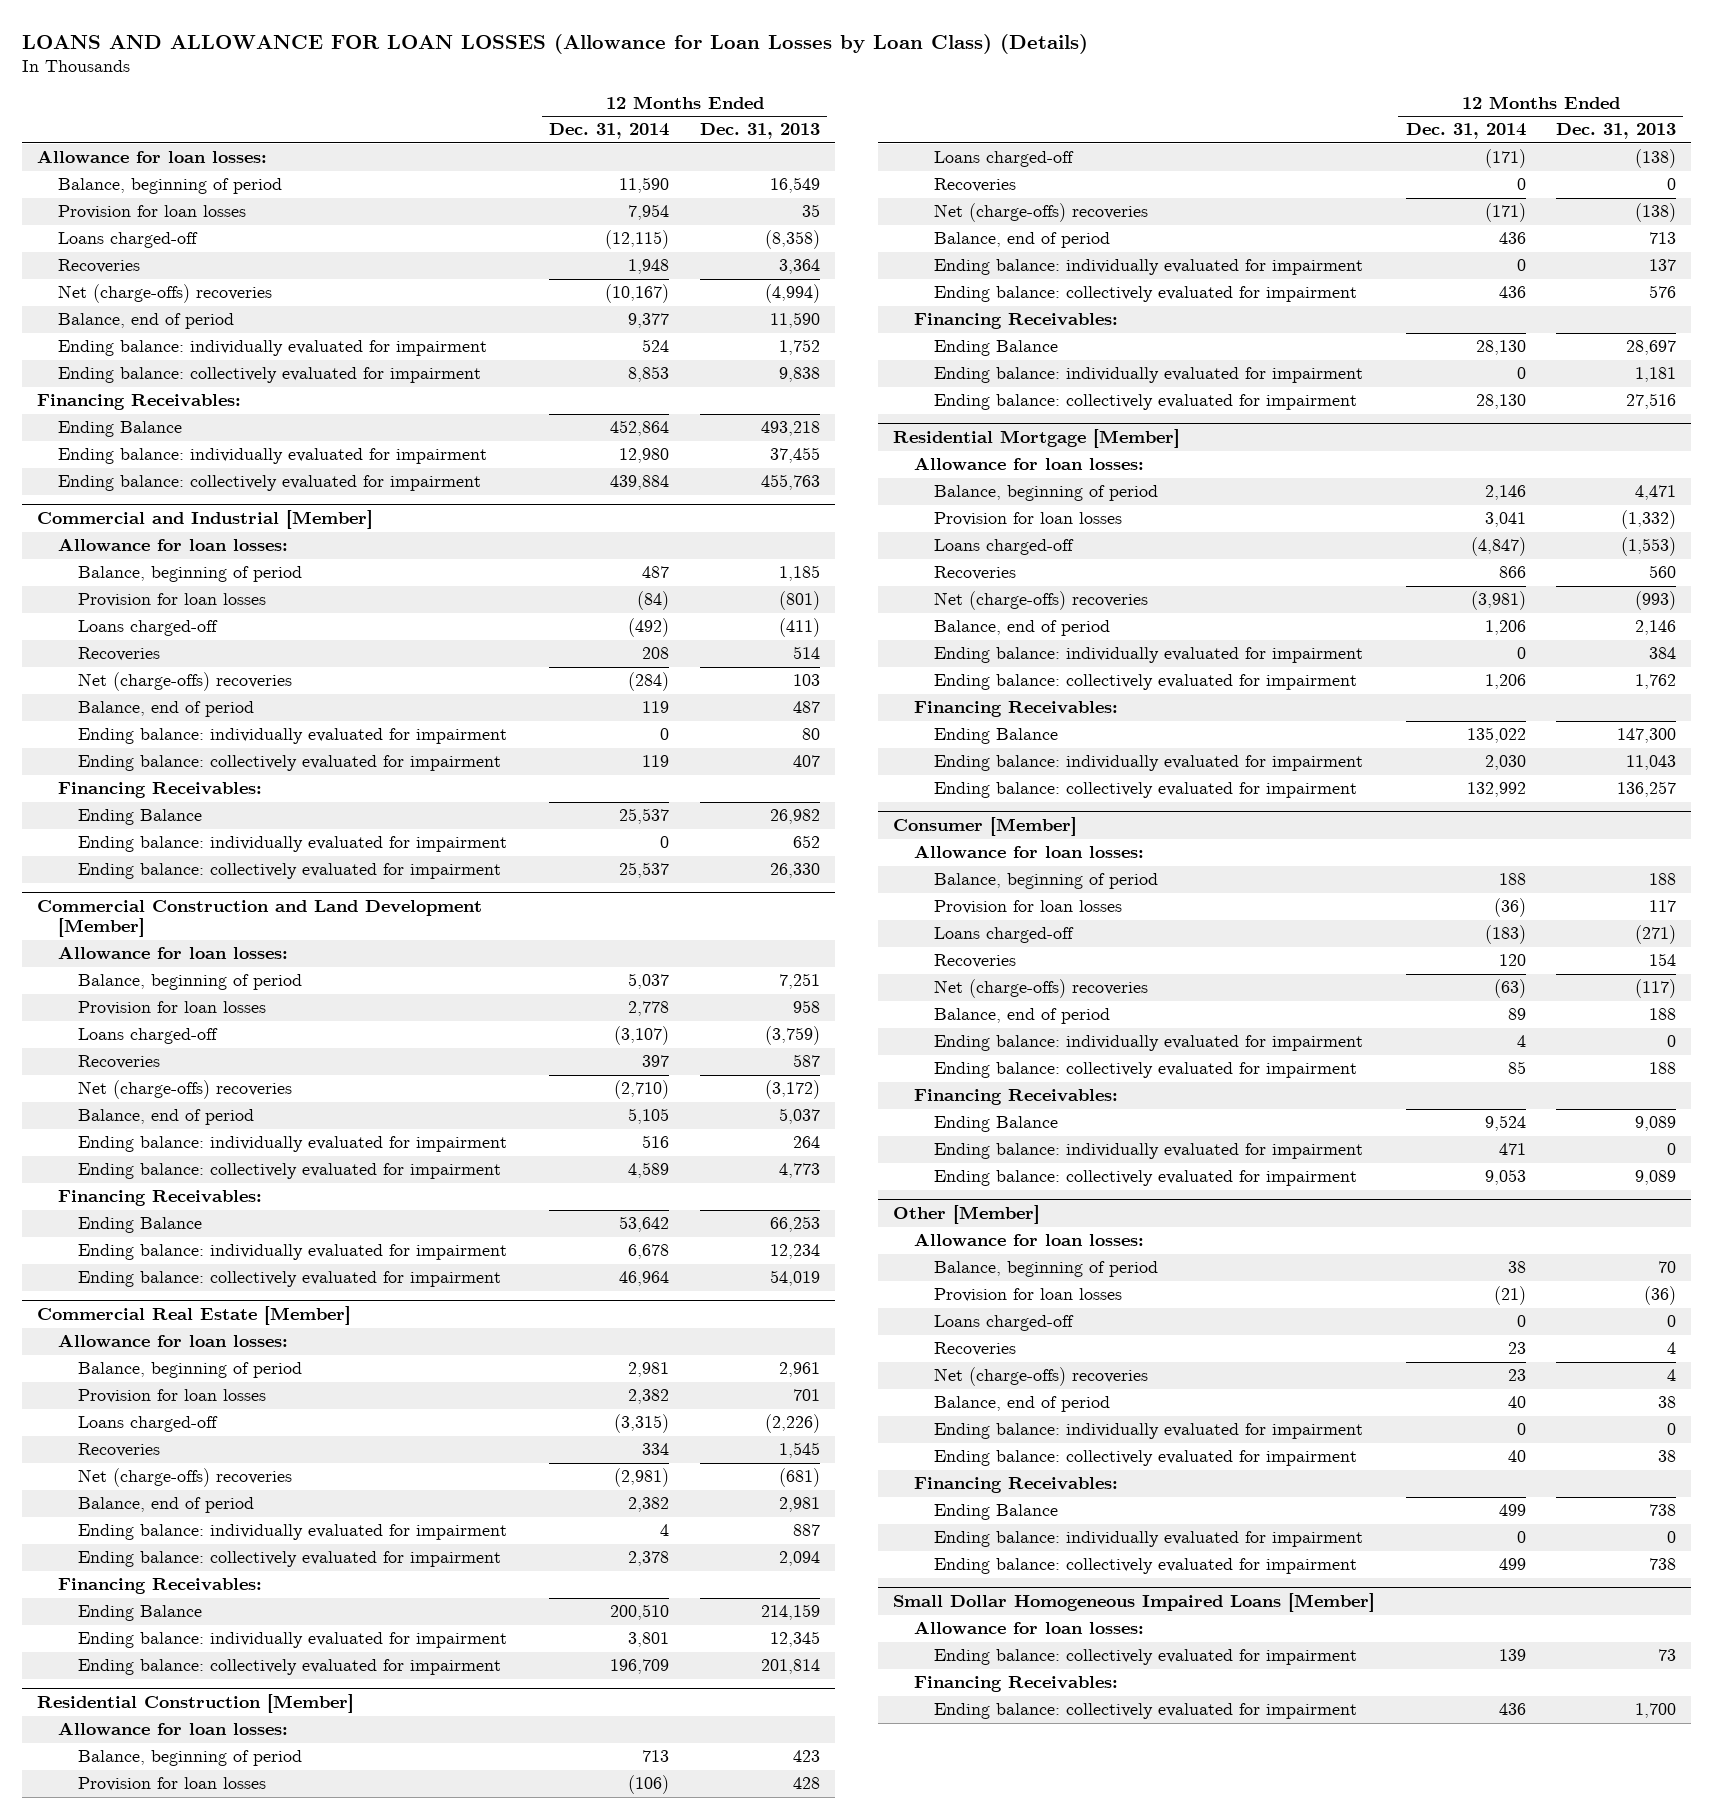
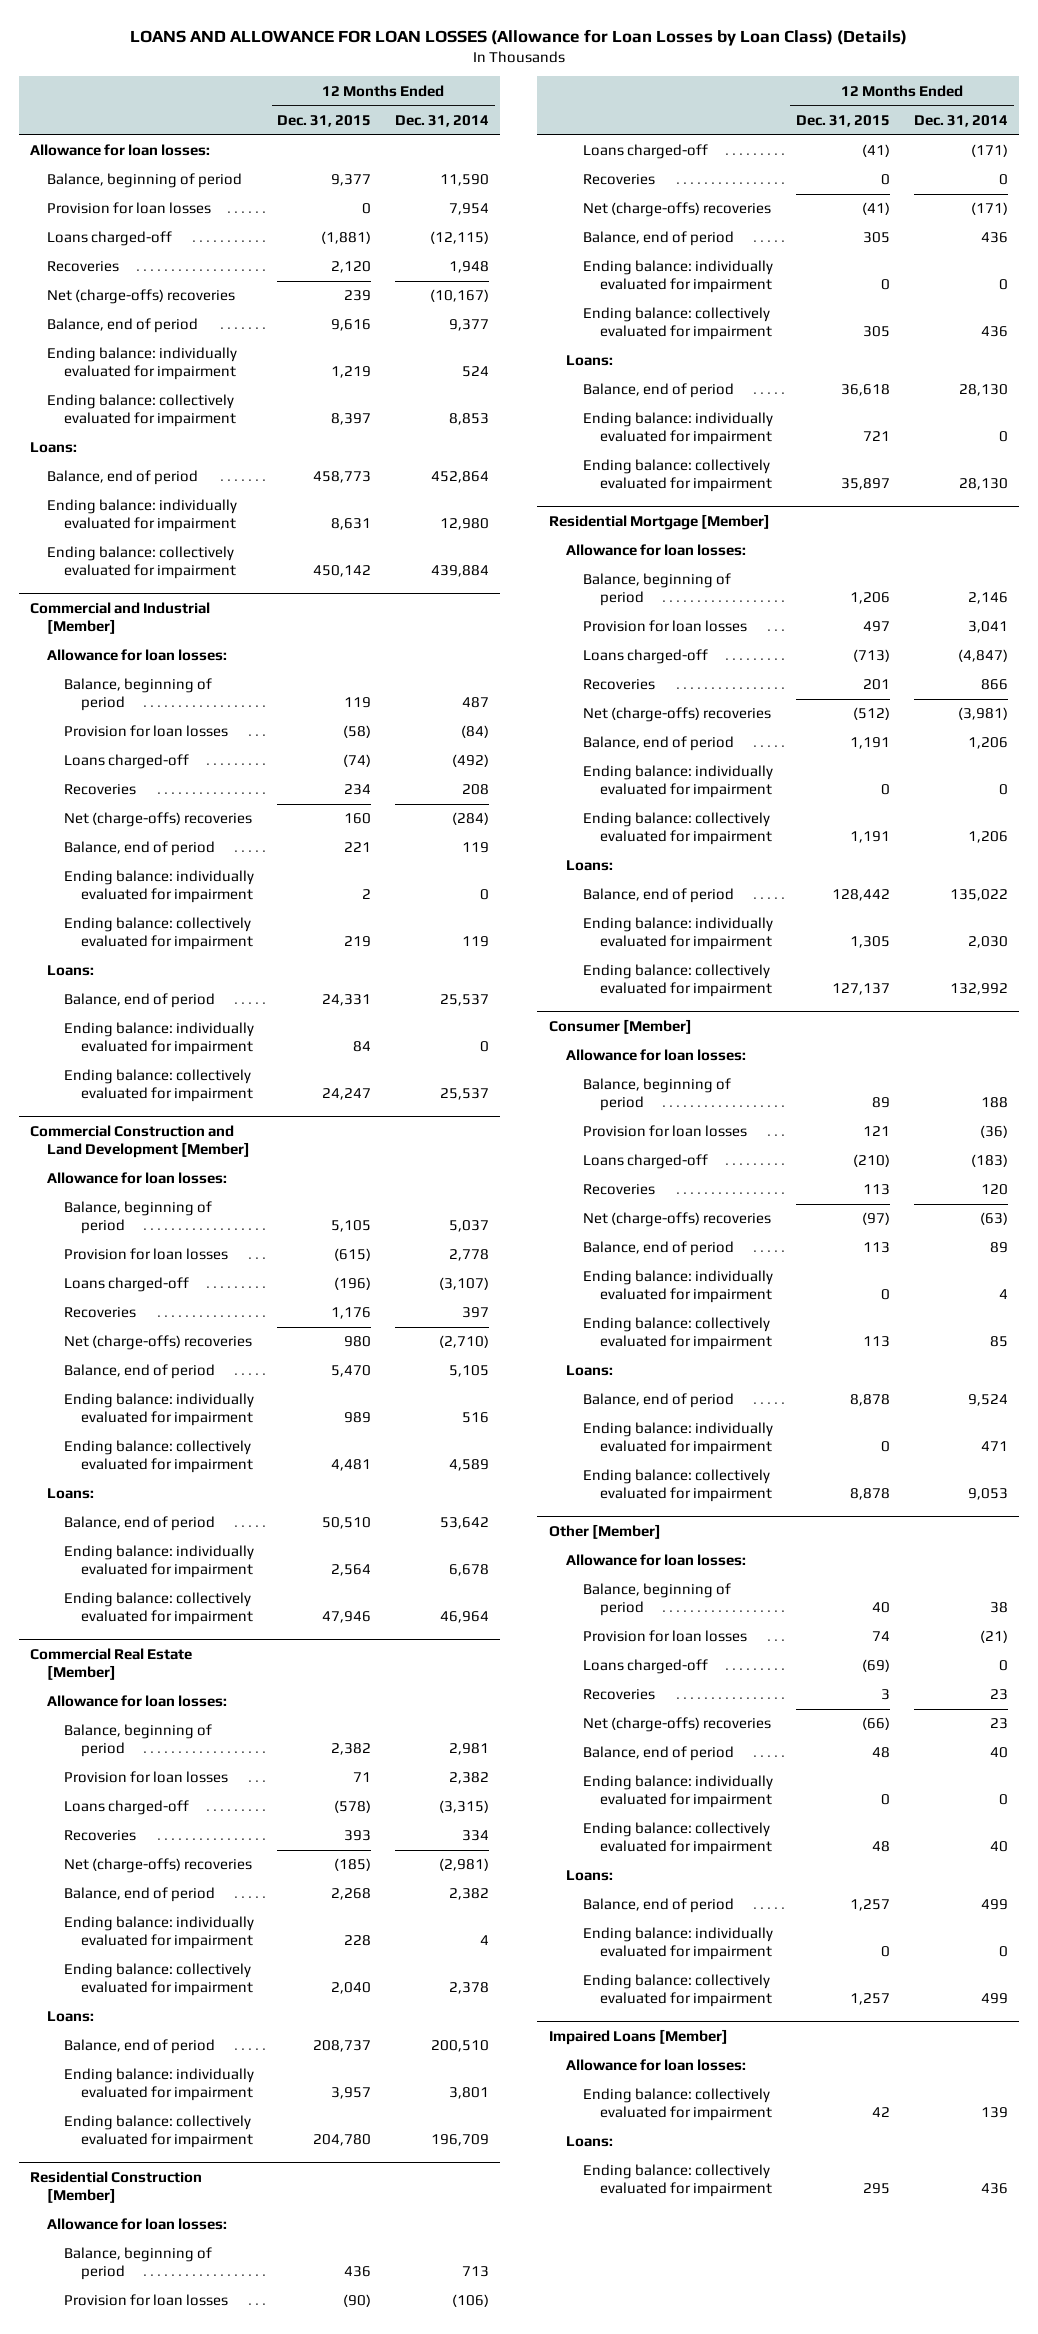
[699,123,820,140] Dec. 31, 2013 -> none
none -> [277,115,372,128] Dec. 31, 2015
[37,394,242,411] Financing Receivables: -> [30,442,78,454] Loans:
[57,421,182,438] Ending Balance -> [47,470,199,486] Balance, end of period
[57,782,262,799] Financing Receivables: -> [47,965,95,977] Loans:
[78,809,203,826] Ending Balance -> [63,993,215,1009] Balance, end of period
[57,1190,262,1207] Financing Receivables: -> [47,1488,95,1500] Loans:
[78,1217,203,1234] Ending Balance -> [63,1516,215,1532] Balance, end of period
[57,1578,262,1595] Financing Receivables: -> [47,2011,95,2023] Loans:
[78,1605,203,1622] Ending Balance -> [63,2039,215,2055] Balance, end of period
[913,313,1118,330] Financing Receivables: -> [566,355,614,367] Loans:
[934,340,1059,357] Ending Balance -> [582,383,734,399] Balance, end of period
[913,701,1118,718] Financing Receivables: -> [566,860,614,872] Loans:
[934,728,1059,745] Ending Balance -> [582,888,734,904] Balance, end of period
[913,1089,1118,1106] Financing Receivables: -> [566,1365,614,1377] Loans:
[934,1116,1059,1133] Ending Balance -> [582,1393,734,1409] Balance, end of period
[913,1477,1118,1494] Financing Receivables: -> [566,1870,614,1882] Loans:
[934,1504,1059,1521] Ending Balance -> [582,1898,734,1914] Balance, end of period
[893,1593,1376,1613] Small Dollar Homogeneous Impaired Loans [Member] -> [549,2029,729,2046] Impaired Loans [Member]
[913,1676,1118,1693] Financing Receivables: -> [566,2136,614,2148] Loans:

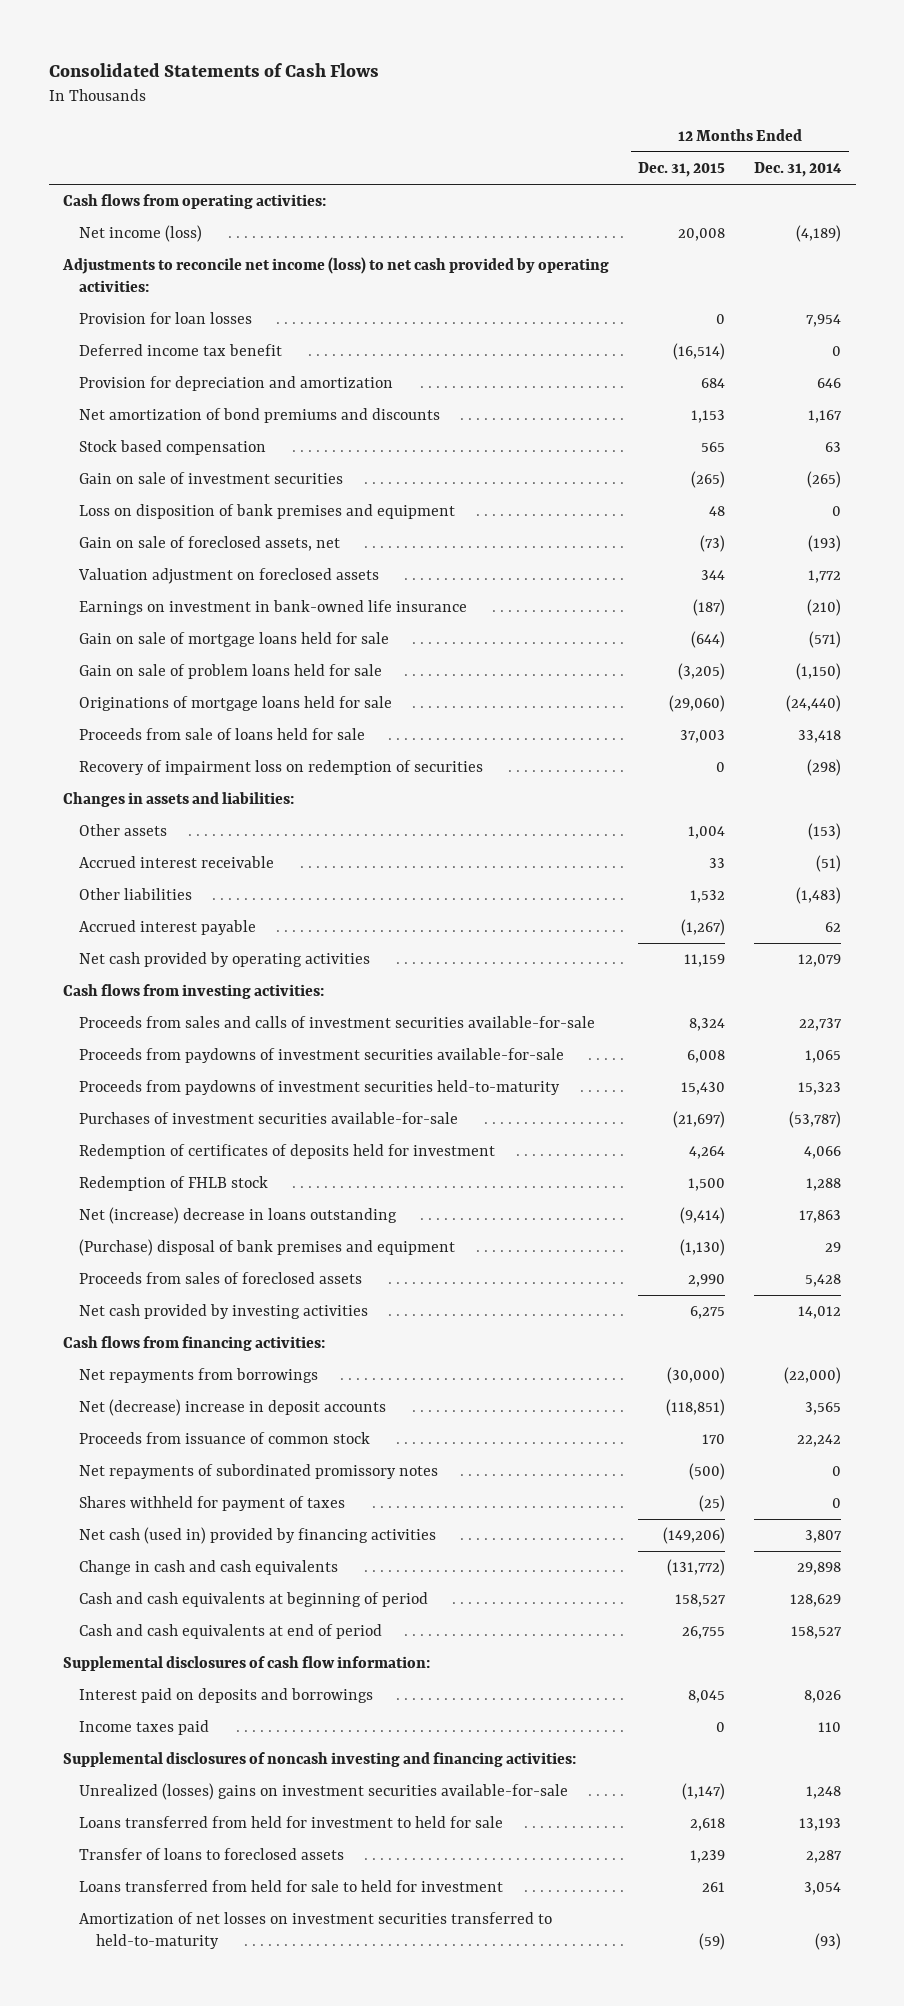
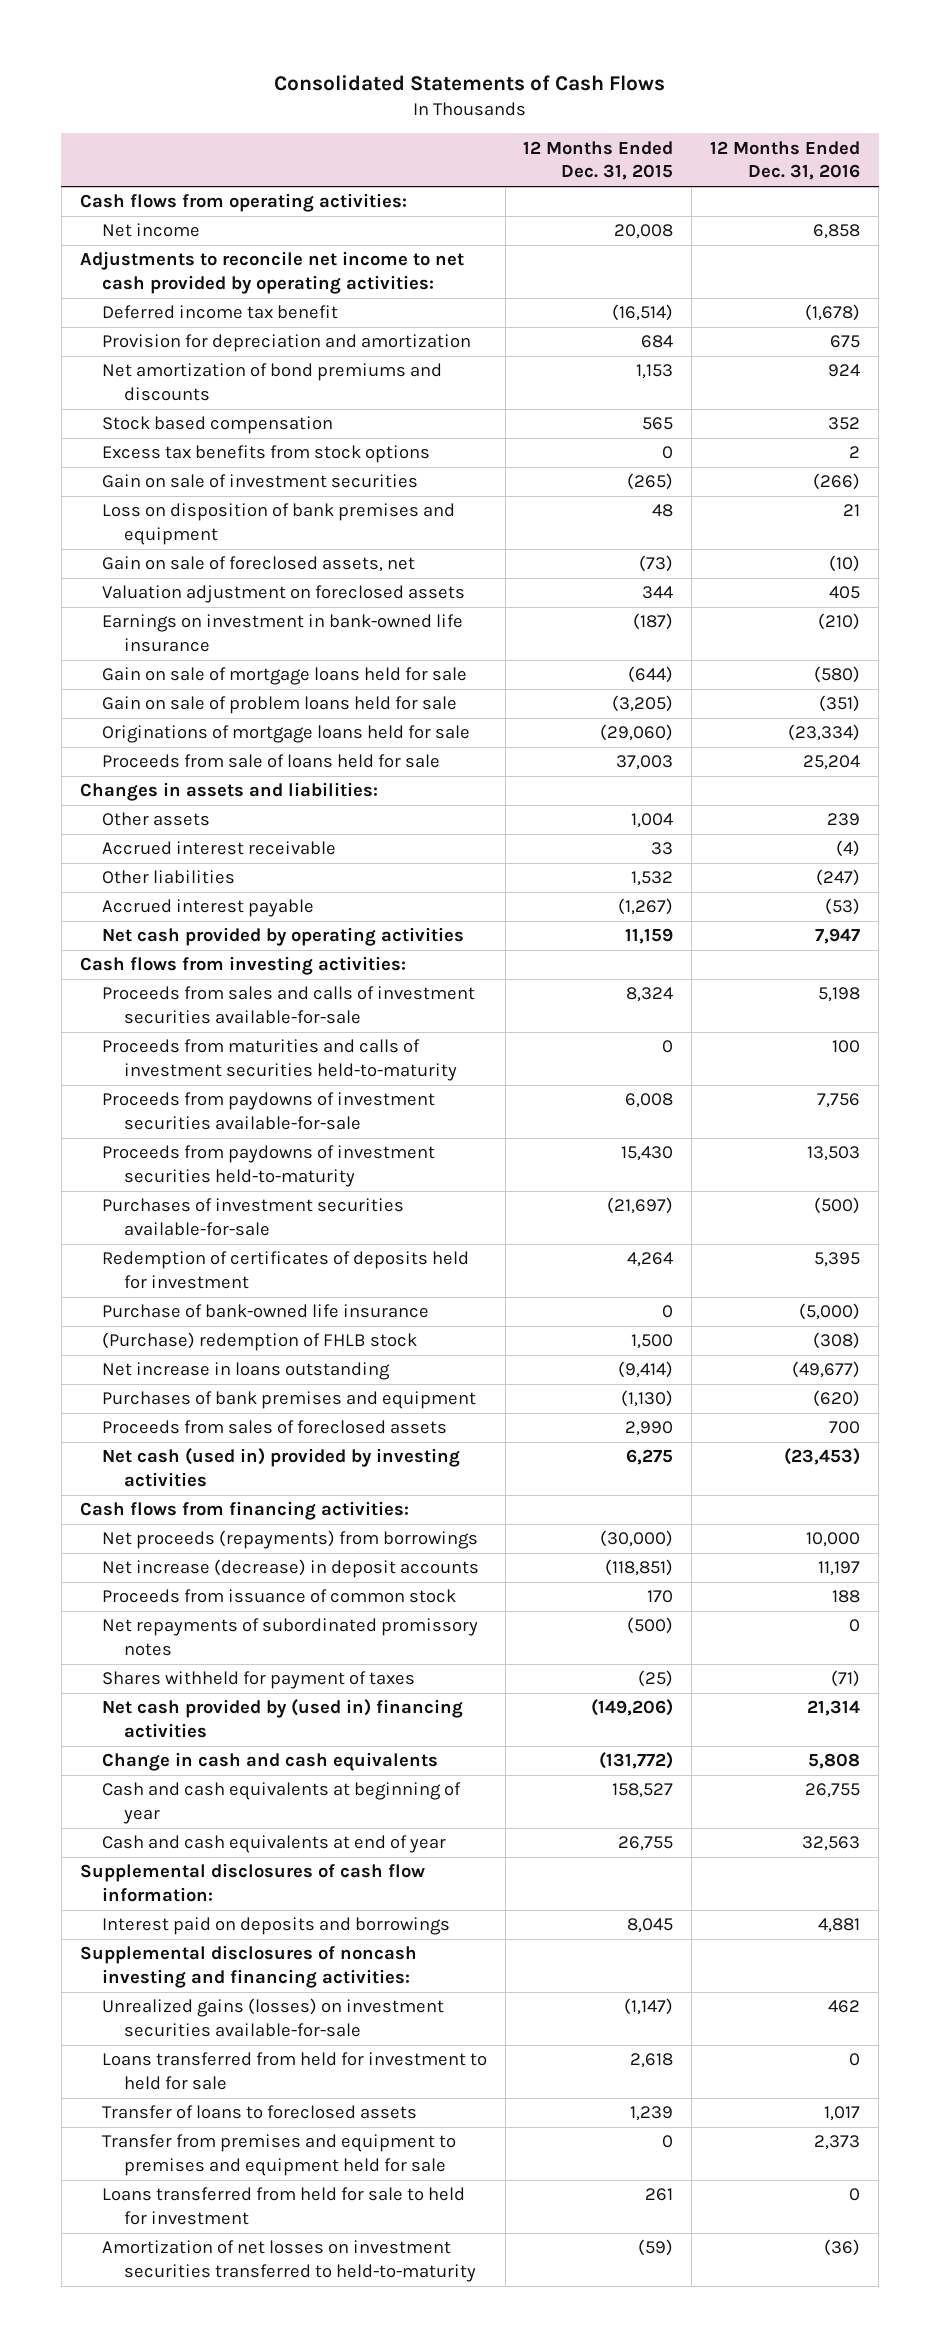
[754,162,843,178] Dec. 31, 2014 -> none
none -> [710,140,861,181] 12 Months Ended Dec. 31, 2016
[79,312,253,325] Provision for loan losses -> none
[79,225,203,243] Net income (loss) -> [101,223,200,238] Net income
[62,257,610,293] Adjustments to reconcile net income (loss) to net cash provided by operating activities: -> [79,251,464,295] Adjustments to reconcile net income to net cash provided by operating activities:
none -> [101,445,430,464] Excess tax benefits from stock options
[79,760,484,776] Recovery of impairment loss on redemption of securities -> none
none -> [101,1039,457,1082] Proceeds from maturities and calls of investment securities held-to-maturity
none -> [101,1304,429,1319] Purchase of bank-owned life insurance
[79,1176,269,1192] Redemption of FHLB stock -> [101,1332,417,1352] (Purchase) redemption of FHLB stock
[79,1207,398,1225] Net (increase) decrease in loans outstanding -> [101,1362,390,1381] Net increase in loans outstanding
[79,1239,456,1257] (Purchase) disposal of bank premises and equipment -> [101,1391,476,1410] Purchases of bank premises and equipment
[79,1304,369,1320] Net cash provided by investing activities -> [101,1448,460,1488] Net cash (used in) provided by investing activities
[79,1368,319,1384] Net repayments from borrowings -> [101,1530,478,1550] Net proceeds (repayments) from borrowings
[79,1399,387,1417] Net (decrease) increase in deposit accounts -> [101,1559,479,1579] Net increase (decrease) in deposit accounts
[79,1527,437,1545] Net cash (used in) provided by financing activities -> [101,1699,463,1739] Net cash provided by (used in) financing activities
[79,1592,429,1608] Cash and cash equivalents at beginning of period -> [101,1782,461,1825] Cash and cash equivalents at beginning of year
[79,1624,383,1640] Cash and cash equivalents at end of period -> [101,1835,446,1854] Cash and cash equivalents at end of year
[79,1720,210,1736] Income taxes paid -> none
[79,1783,569,1801] Unrealized (losses) gains on investment securities available-for-sale -> [101,1998,444,2038] Unrealized gains (losses) on investment securities available-for-sale
none -> [101,2134,456,2177] Transfer from premises and equipment to premises and equipment held for sale

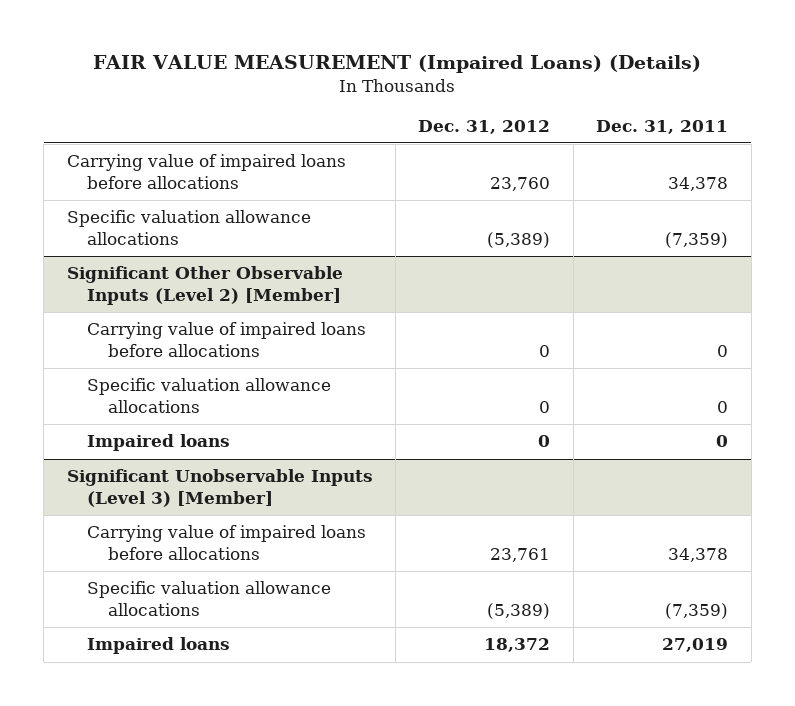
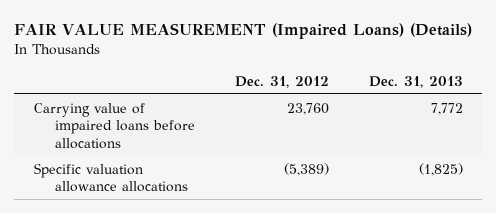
[596,119,729,134] Dec. 31, 2011 -> none
none -> [368,75,463,88] Dec. 31, 2013
[66,266,343,305] Significant Other Observable Inputs (Level 2) [Member] -> none
[87,322,367,357] Carrying value of impaired loans before allocations -> none
[87,378,332,413] Specific valuation allowance allocations -> none
[87,434,231,452] Impaired loans -> none
[66,469,373,507] Significant Unobservable Inputs (Level 3) [Member] -> none
[87,525,367,560] Carrying value of impaired loans before allocations -> none
[87,581,332,616] Specific valuation allowance allocations -> none
[87,637,231,655] Impaired loans -> none

